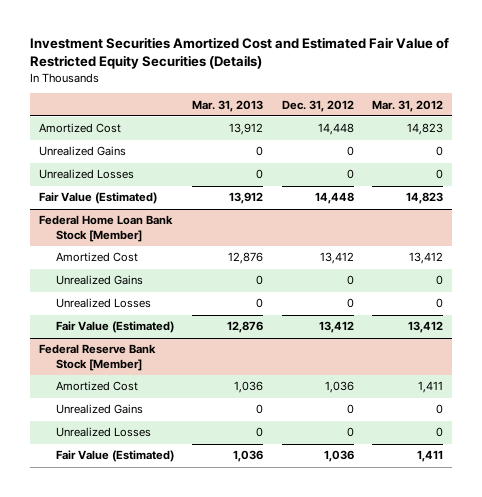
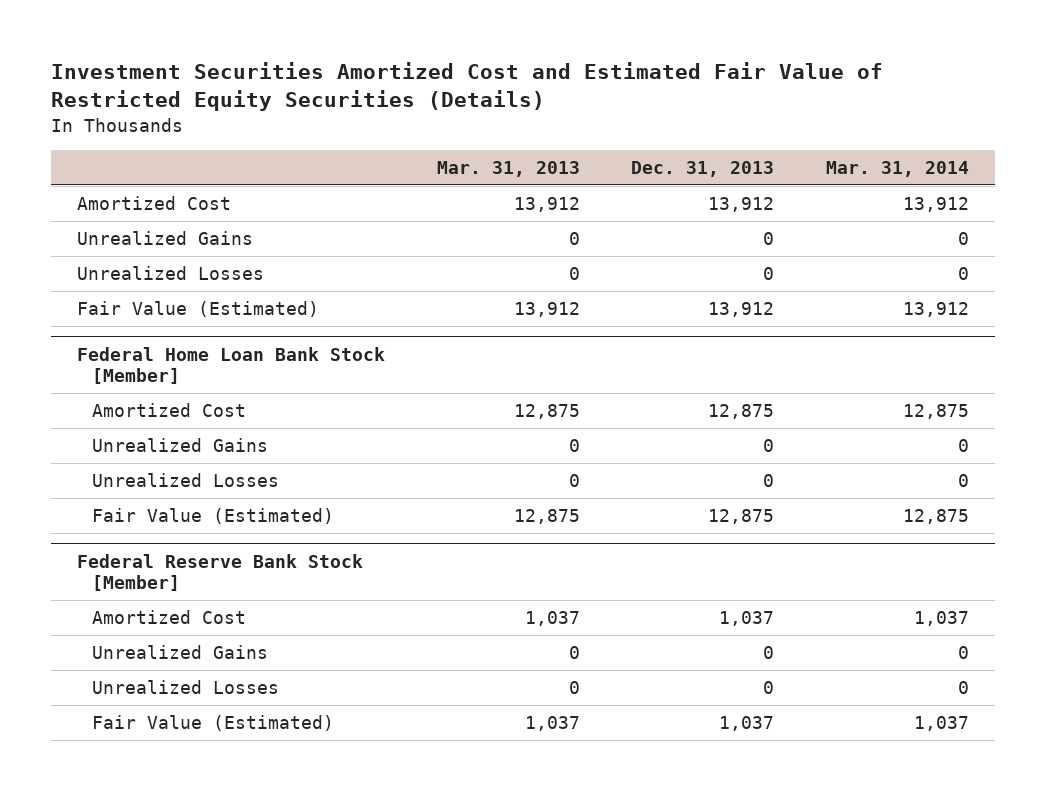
[281,99,354,112] Dec. 31, 2012 -> none
[372,99,444,112] Mar. 31, 2012 -> none
none -> [631,160,775,177] Dec. 31, 2013
none -> [825,160,969,177] Mar. 31, 2014
[228,252,264,265] 12,876 -> [513,404,580,420] 12,875
[227,321,264,334] 12,876 -> [513,509,580,525] 12,875
[234,381,264,394] 1,036 -> [524,611,580,627] 1,037
[233,450,264,463] 1,036 -> [524,716,580,732] 1,037

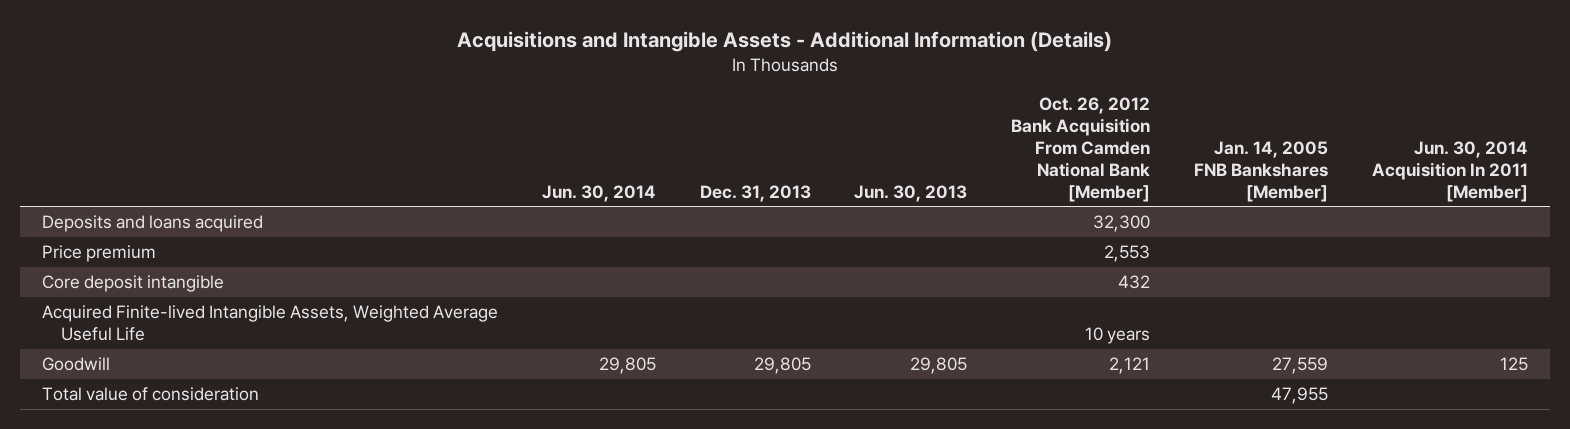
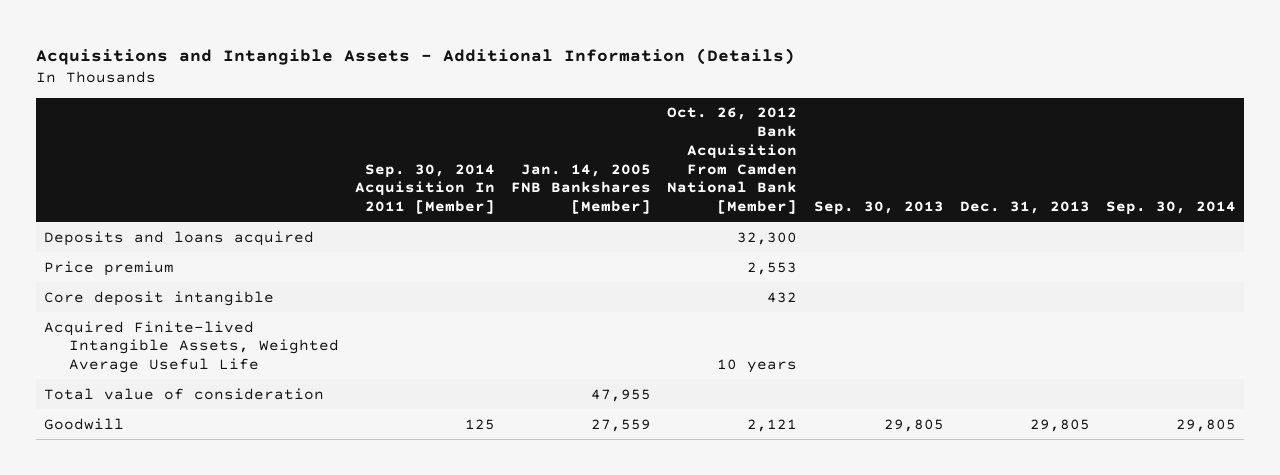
[541,184,656,202] Jun. 30, 2014 -> none
[854,184,968,202] Jun. 30, 2013 -> none
[1372,140,1529,202] Jun. 30, 2014 Acquisition In 2011 [Member] -> none
none -> [355,163,496,215] Sep. 30, 2014 Acquisition In 2011 [Member]
none -> [813,201,944,216] Sep. 30, 2013
none -> [1105,201,1236,216] Sep. 30, 2014
[41,357,110,372] Goodwill -> [44,417,125,430] Goodwill

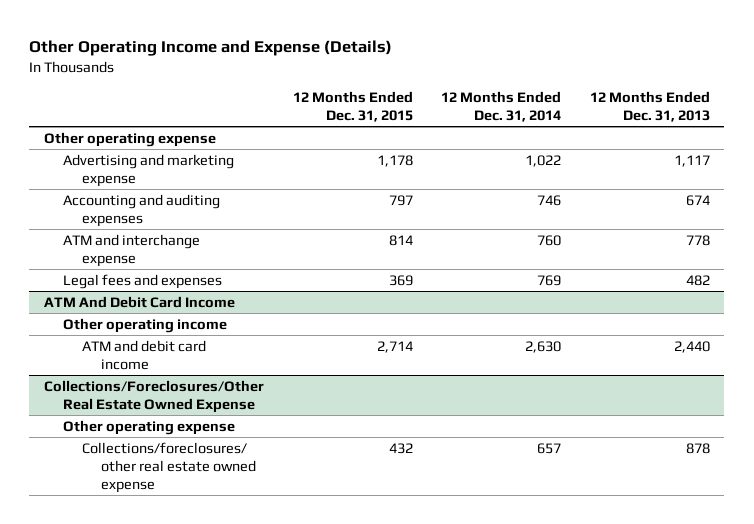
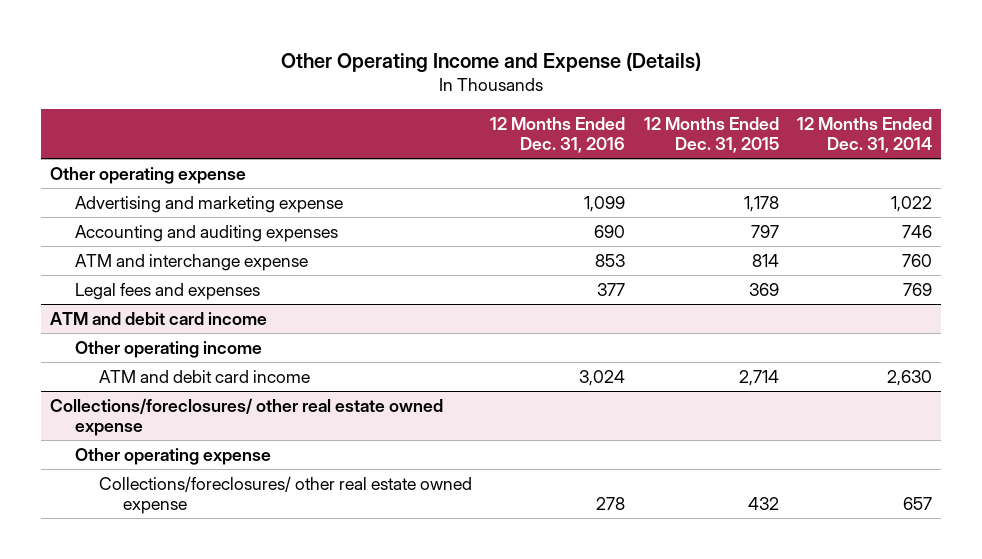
[590,90,711,123] 12 Months Ended Dec. 31, 2013 -> none
none -> [490,116,626,154] 12 Months Ended Dec. 31, 2016
[43,295,235,308] ATM And Debit Card Income -> [50,311,268,325] ATM and debit card income
[43,379,264,413] Collections/Foreclosures/Other Real Estate Owned Expense -> [50,397,444,437] Collections/foreclosures/ other real estate owned expense

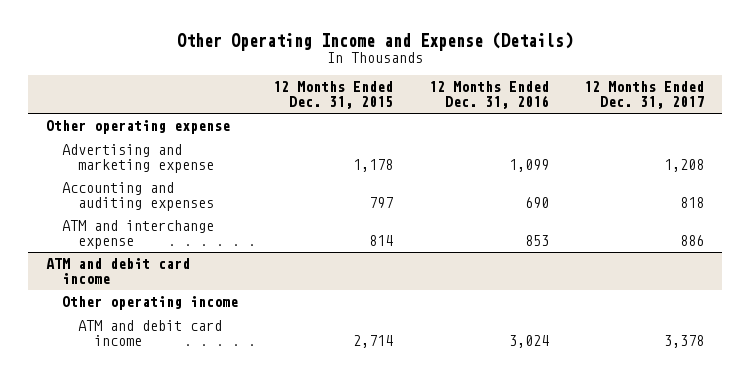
[796,116,932,154] 12 Months Ended Dec. 31, 2014 -> none
none -> [584,81,705,110] 12 Months Ended Dec. 31, 2017
[74,282,260,300] Legal fees and expenses -> none
[50,397,444,437] Collections/foreclosures/ other real estate owned expense -> none
[74,447,271,465] Other operating expense -> none
[98,475,472,515] Collections/foreclosures/ other real estate owned expense -> none

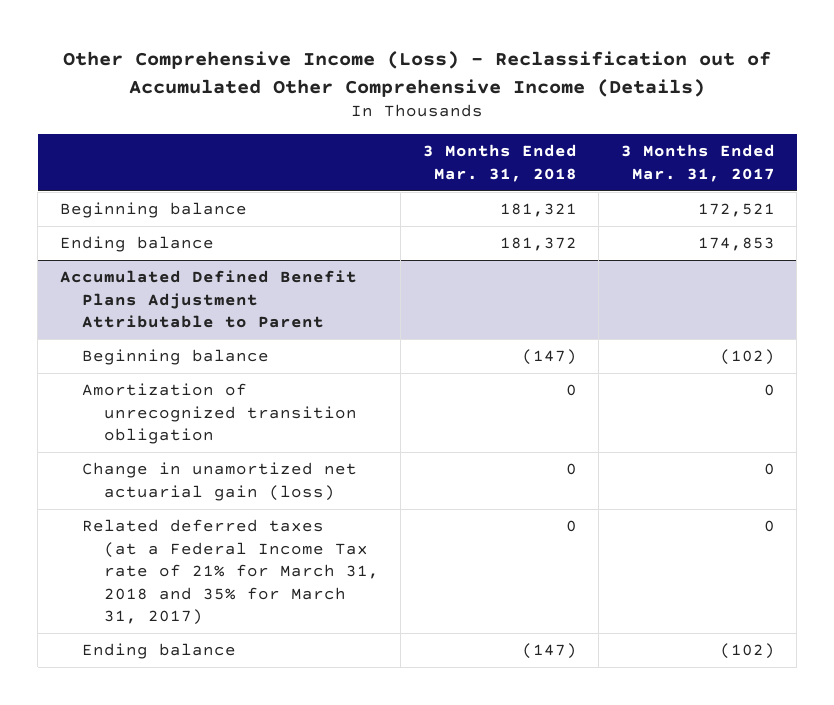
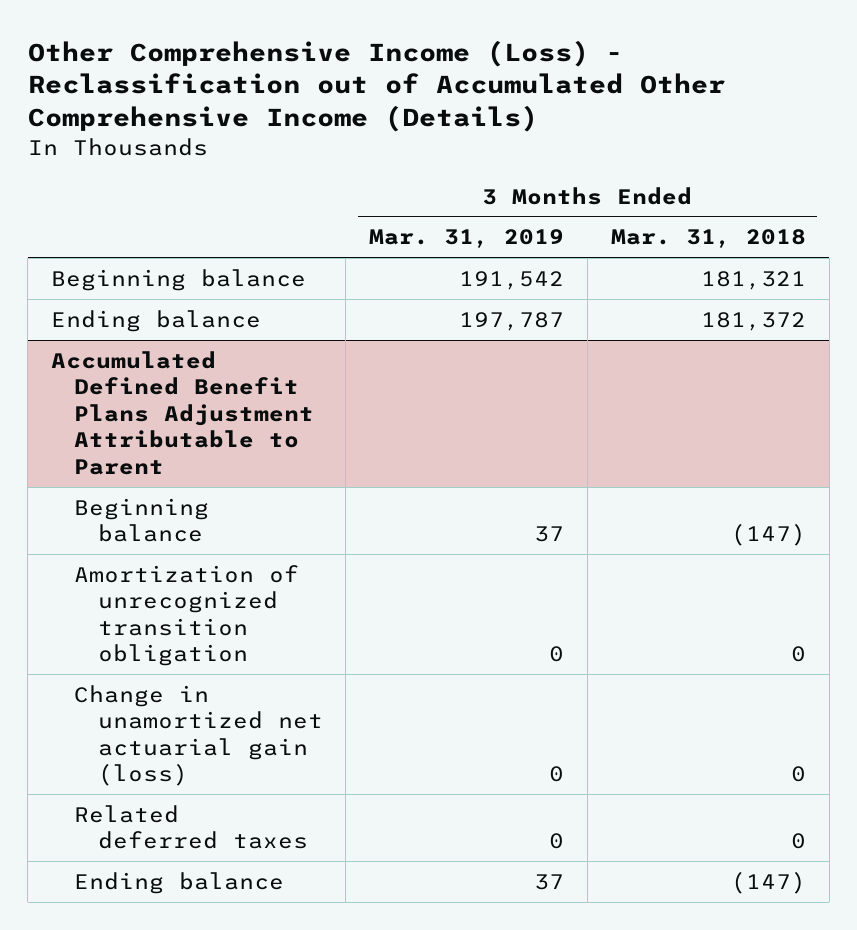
[620,144,775,182] 3 Months Ended Mar. 31, 2017 -> none
none -> [369,229,565,249] Mar. 31, 2019
[81,519,380,626] Related deferred taxes (at a Federal Income Tax rate of 21% for March 31, 2018 and 35% for March 31, 2017) -> [74,804,308,850] Related deferred taxes

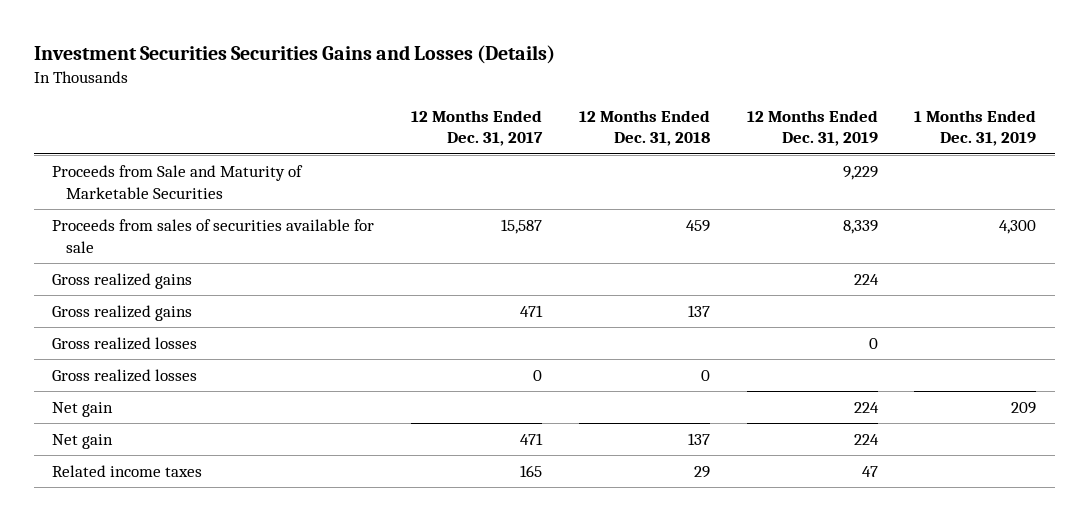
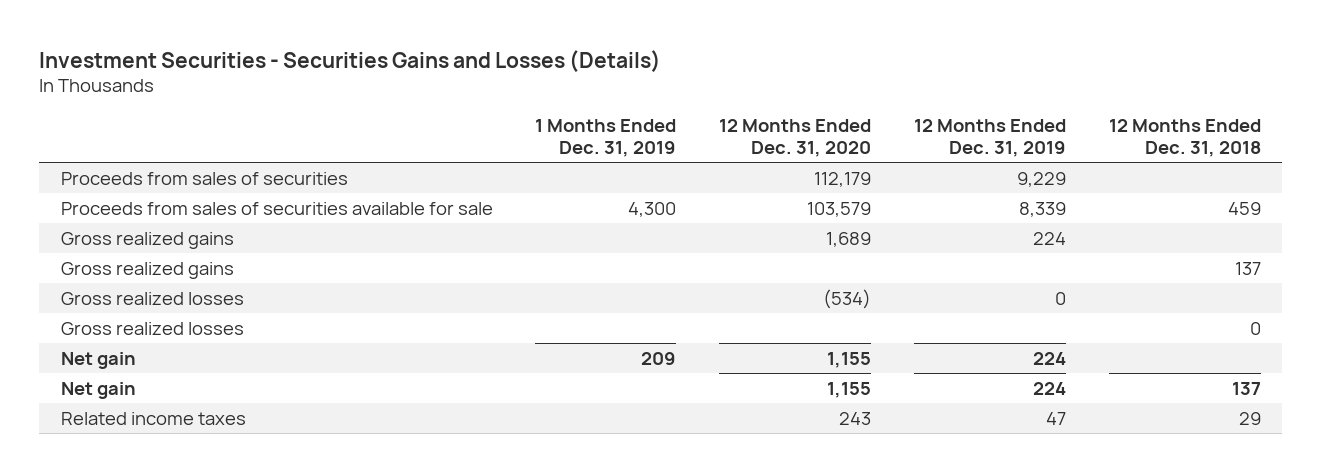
[33,44,555,64] Investment Securities Securities Gains and Losses (Details) -> [39,49,662,72] Investment Securities - Securities Gains and Losses (Details)
[410,109,543,147] 12 Months Ended Dec. 31, 2017 -> none
none -> [719,119,872,157] 12 Months Ended Dec. 31, 2020
[52,164,304,199] Proceeds from Sale and Maturity of Marketable Securities -> [60,171,348,185] Proceeds from sales of securities

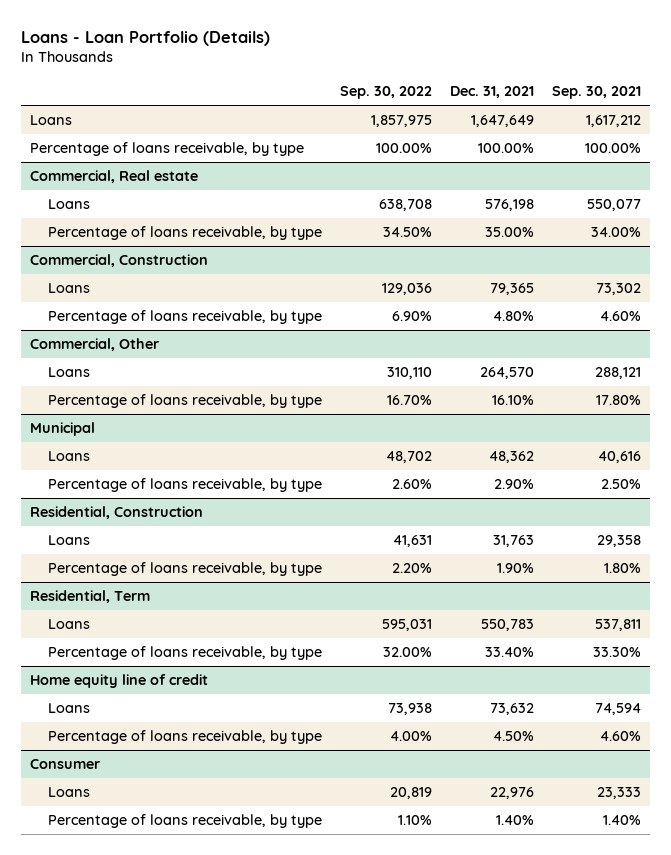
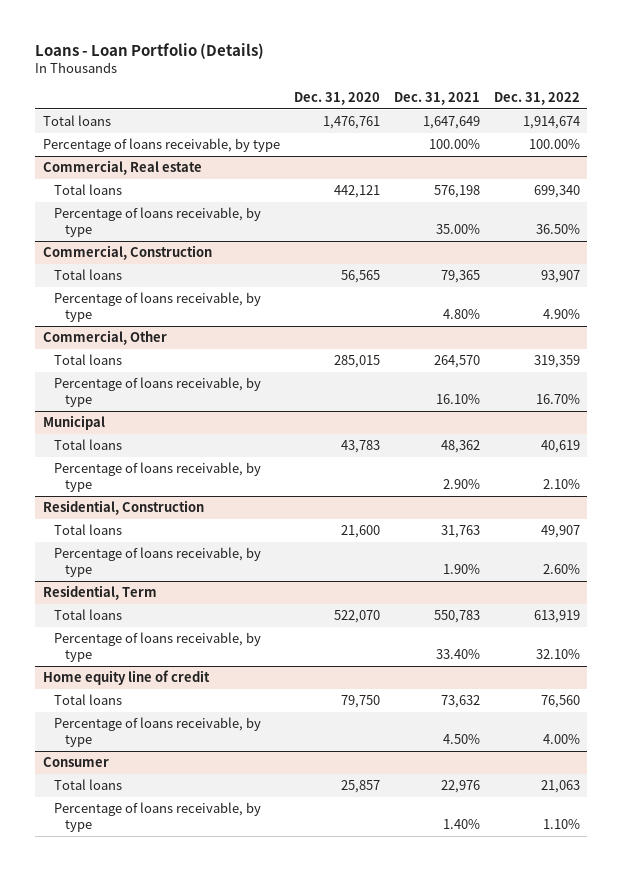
[339,86,432,100] Sep. 30, 2022 -> none
[552,86,642,100] Sep. 30, 2021 -> none
none -> [293,91,380,105] Dec. 31, 2020
none -> [493,91,580,105] Dec. 31, 2022
[29,115,72,126] Loans -> [42,115,111,127] Total loans
[47,199,90,210] Loans -> [53,184,122,196] Total loans
[47,283,90,294] Loans -> [53,269,122,281] Total loans
[47,367,90,378] Loans -> [53,354,122,366] Total loans
[47,451,90,462] Loans -> [53,439,122,451] Total loans
[47,535,90,546] Loans -> [53,524,122,536] Total loans
[47,619,90,630] Loans -> [53,609,122,621] Total loans
[47,703,90,714] Loans -> [53,694,122,706] Total loans
[47,787,90,798] Loans -> [53,779,122,791] Total loans

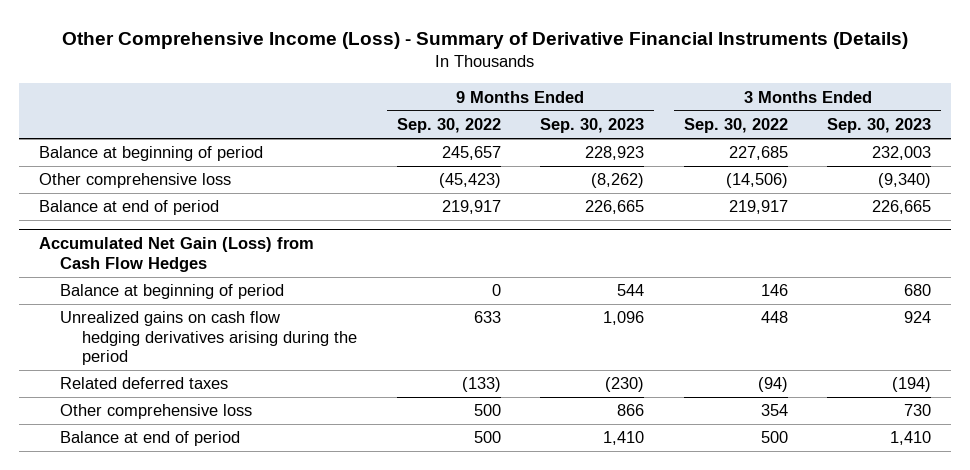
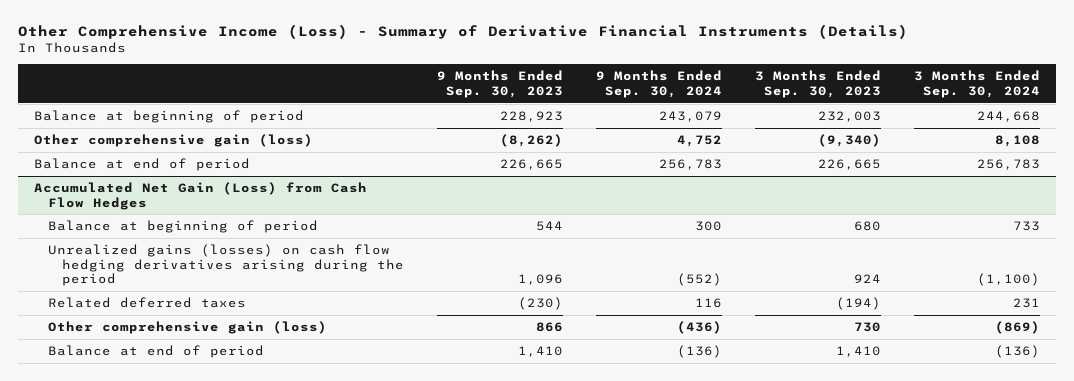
[396,118,501,134] Sep. 30, 2022 -> none
[683,118,788,134] Sep. 30, 2022 -> none
none -> [595,70,722,98] 9 Months Ended Sep. 30, 2024
none -> [913,70,1040,98] 3 Months Ended Sep. 30, 2024
[38,173,231,189] Other comprehensive loss -> [34,133,314,147] Other comprehensive gain (loss)
[60,311,357,366] Unrealized gains on cash flow hedging derivatives arising during the period -> [48,243,405,287] Unrealized gains (losses) on cash flow hedging derivatives arising during the period
[60,404,253,420] Other comprehensive loss -> [48,320,328,334] Other comprehensive gain (loss)

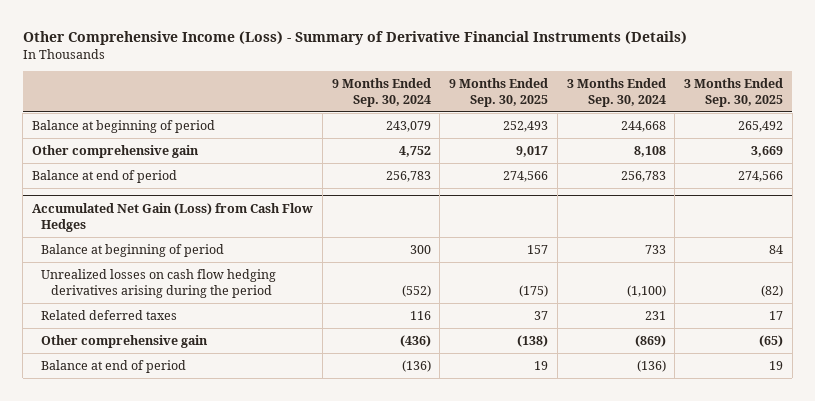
[437,70,564,98] 9 Months Ended Sep. 30, 2023 -> none
[754,70,881,98] 3 Months Ended Sep. 30, 2023 -> none
none -> [449,77,549,107] 9 Months Ended Sep. 30, 2025
none -> [684,77,784,107] 3 Months Ended Sep. 30, 2025
[34,133,314,147] Other comprehensive gain (loss) -> [32,144,200,158] Other comprehensive gain
[48,243,405,287] Unrealized gains (losses) on cash flow hedging derivatives arising during the period -> [41,268,277,298] Unrealized losses on cash flow hedging derivatives arising during the period
[48,320,328,334] Other comprehensive gain (loss) -> [41,334,209,348] Other comprehensive gain

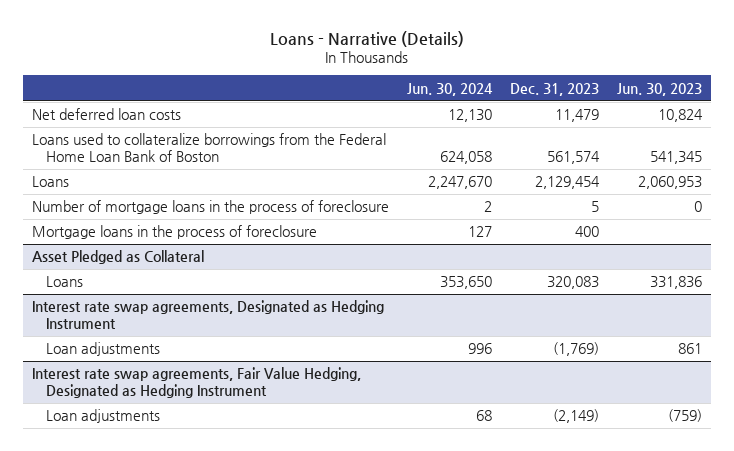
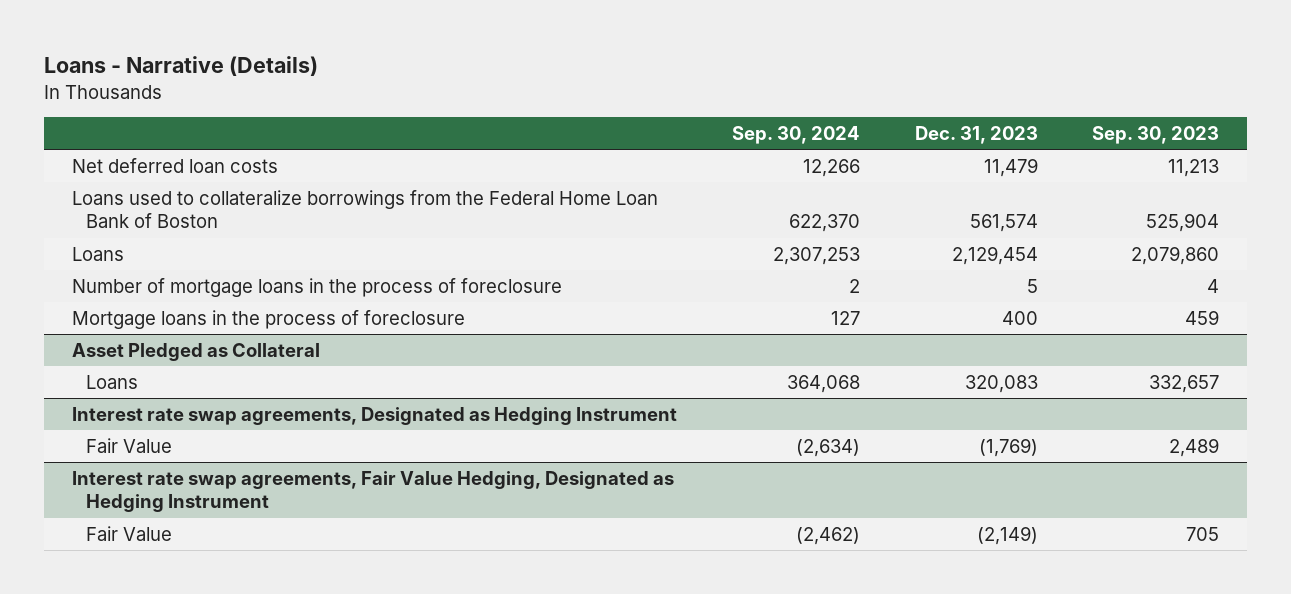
[407,82,494,96] Jun. 30, 2024 -> none
[616,82,702,96] Jun. 30, 2023 -> none
none -> [731,126,860,145] Sep. 30, 2024
none -> [1092,126,1220,145] Sep. 30, 2023
[45,342,160,357] Loan adjustments -> [85,437,172,453] Fair Value
[45,409,160,424] Loan adjustments -> [85,525,172,541] Fair Value

